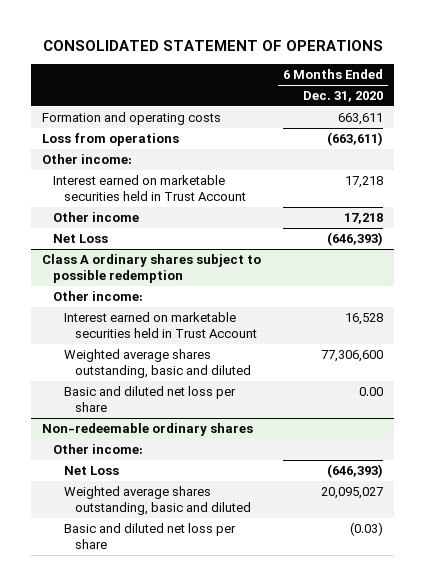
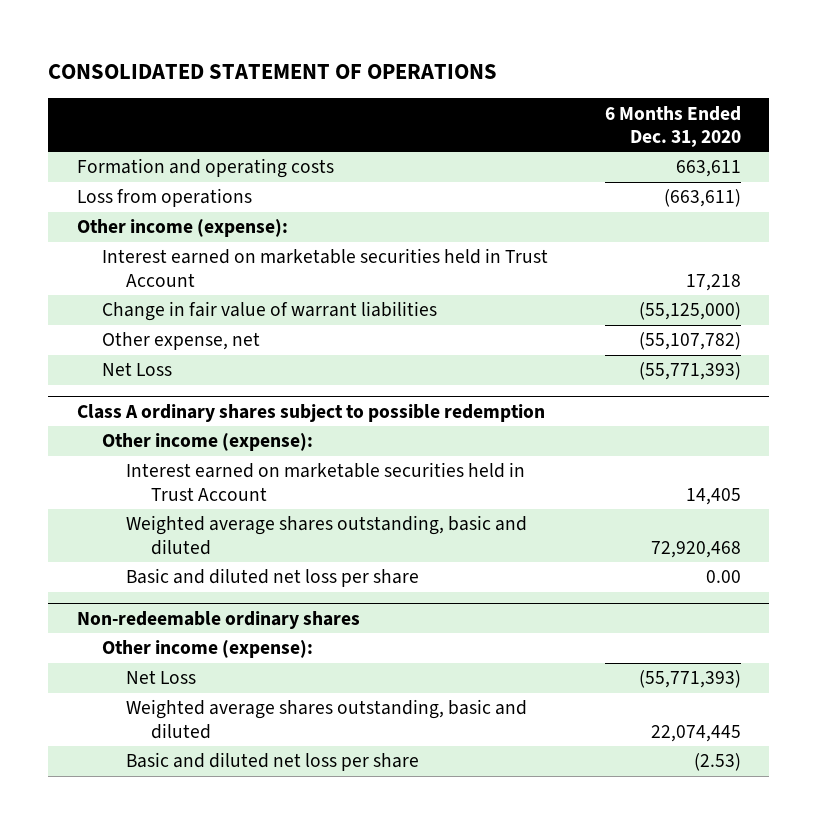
[42,153,133,164] Other income: -> [76,219,288,238] Other income (expense):
none -> [101,301,437,322] Change in fair value of warrant liabilities
[53,211,140,222] Other income -> [101,332,260,351] Other expense, net
[343,212,383,224] 17,218 -> [638,332,741,351] (55,107,782)
[326,231,383,246] (646,393) -> [638,362,741,381] (55,771,393)
[53,290,144,301] Other income: -> [101,433,313,452] Other income (expense):
[344,312,383,325] 16,528 -> [685,487,741,505] 14,405
[320,349,383,362] 77,306,600 -> [650,540,741,558] 72,920,468
[53,443,144,454] Other income: -> [101,640,313,659] Other income (expense):
[326,463,383,478] (646,393) -> [638,670,741,689] (55,771,393)
[320,486,383,499] 20,095,027 -> [650,724,741,742] 22,074,445
[349,521,383,536] (0.03) -> [693,753,741,772] (2.53)

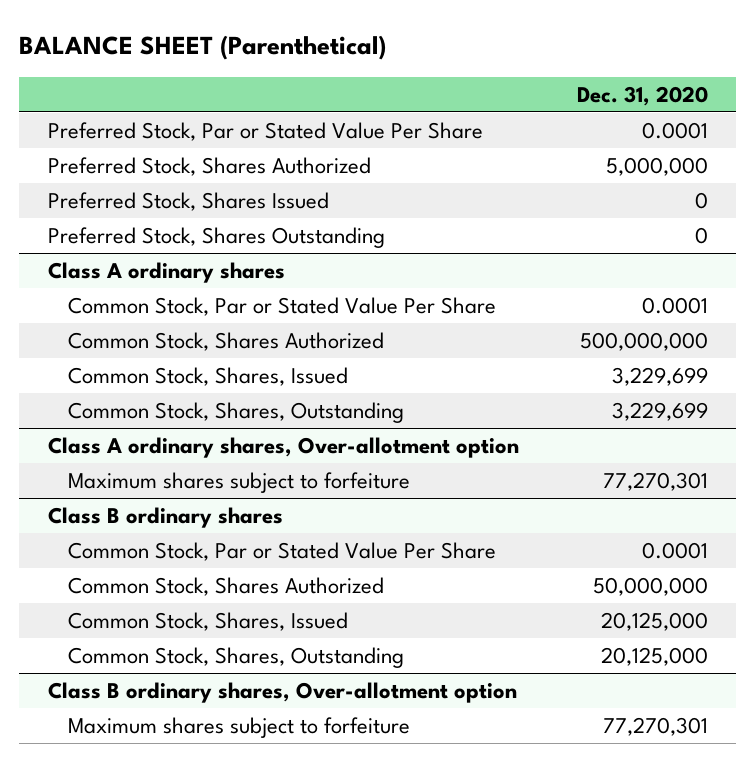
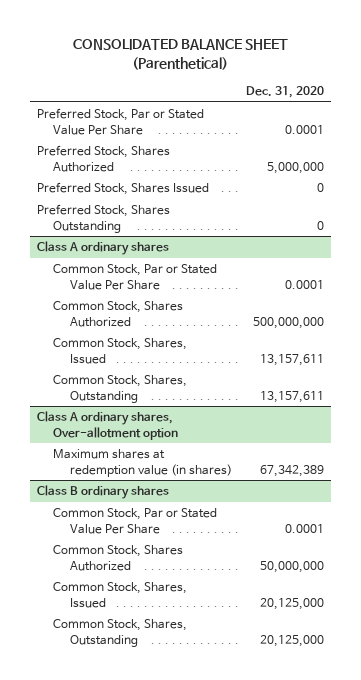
[19,35,387,61] BALANCE SHEET (Parenthetical) -> [73,38,289,70] CONSOLIDATED BALANCE SHEET (Parenthetical)
[611,367,708,387] 3,229,699 -> [260,353,325,366] 13,157,611
[611,402,708,422] 3,229,699 -> [260,390,325,403] 13,157,611
[68,472,411,494] Maximum shares subject to forfeiture -> [53,449,233,477] Maximum shares at redemption value (in shares)
[602,472,708,492] 77,270,301 -> [260,464,325,477] 67,342,389
[47,682,517,704] Class B ordinary shares, Over-allotment option -> none
[68,717,411,739] Maximum shares subject to forfeiture -> none

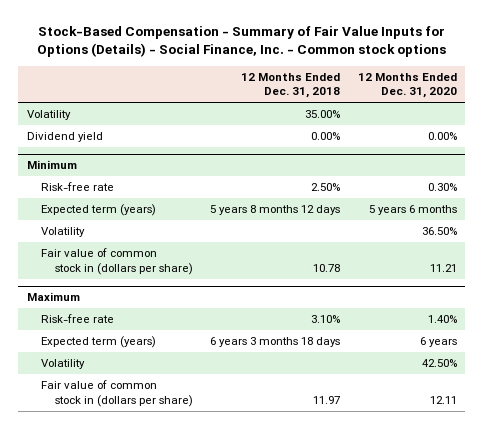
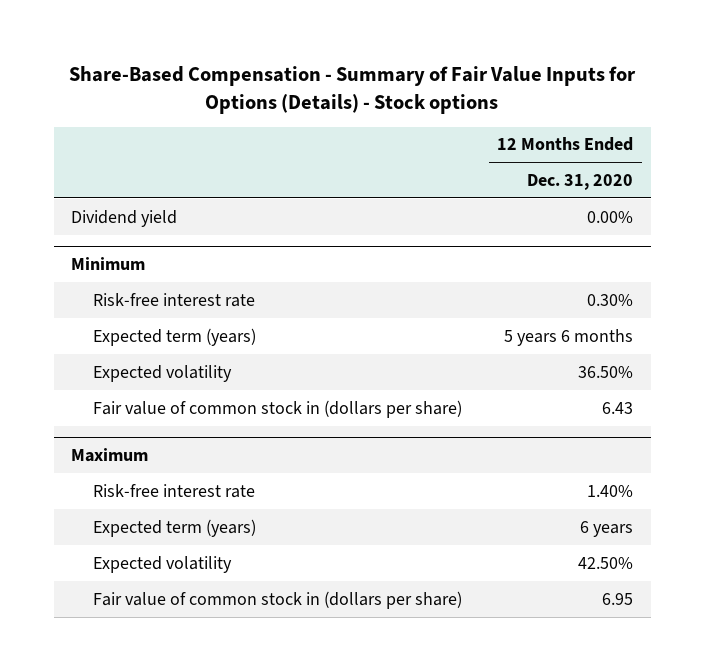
[36,26,446,58] Stock-Based Compensation - Summary of Fair Value Inputs for Options (Details) - Social Finance, Inc. - Common stock options -> [69,66,637,114] Share-Based Compensation - Summary of Fair Value Inputs for Options (Details) - Stock options
[241,72,341,99] 12 Months Ended Dec. 31, 2018 -> none
[26,110,71,121] Volatility -> none
[40,182,114,192] Risk-free rate -> [93,292,256,307] Risk-free interest rate
[40,227,85,238] Volatility -> [93,364,233,382] Expected volatility
[429,263,457,272] 11.21 -> [602,401,634,414] 6.43
[40,314,114,324] Risk-free rate -> [93,483,256,498] Risk-free interest rate
[40,359,85,370] Volatility -> [93,555,233,573] Expected volatility
[429,395,457,404] 12.11 -> [602,592,634,605] 6.95

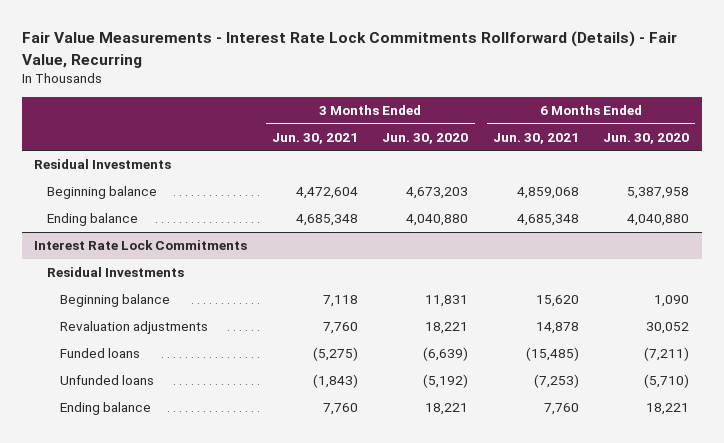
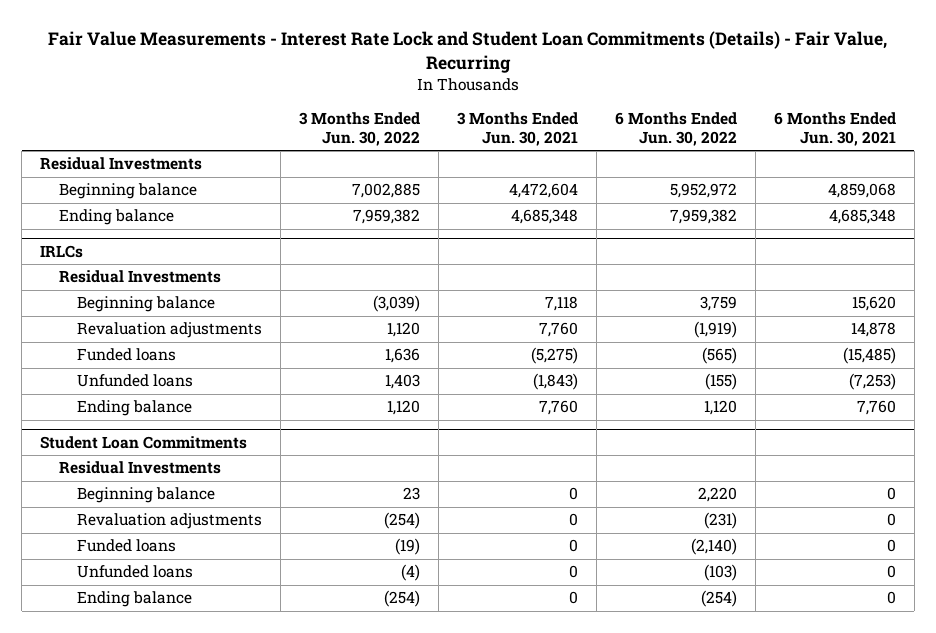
[22,31,678,68] Fair Value Measurements - Interest Rate Lock Commitments Rollforward (Details) - Fair Value, Recurring -> [47,31,887,74] Fair Value Measurements - Interest Rate Lock and Student Loan Commitments (Details) - Fair Value, Recurring
[382,132,469,144] Jun. 30, 2020 -> none
[603,132,690,144] Jun. 30, 2020 -> none
none -> [299,111,421,146] 3 Months Ended Jun. 30, 2022
none -> [614,111,737,146] 6 Months Ended Jun. 30, 2022
[34,240,248,251] Interest Rate Lock Commitments -> [40,244,84,258] IRLCs
none -> [40,435,248,449] Student Loan Commitments
none -> [58,461,221,475] Residual Investments
none -> [77,487,216,504] Beginning balance
none -> [77,513,263,530] Revaluation adjustments
none -> [77,539,177,553] Funded loans
none -> [77,565,194,579] Unfunded loans
none -> [77,591,193,608] Ending balance

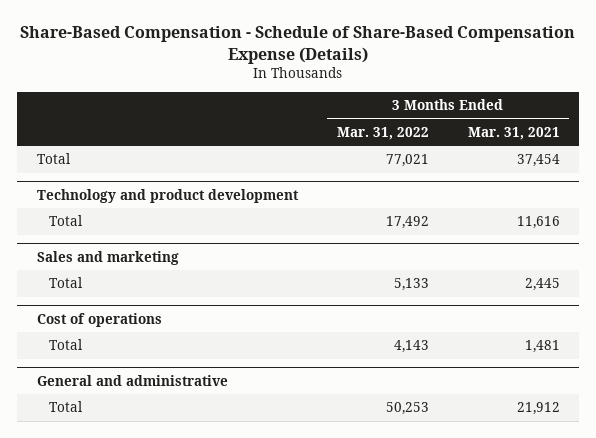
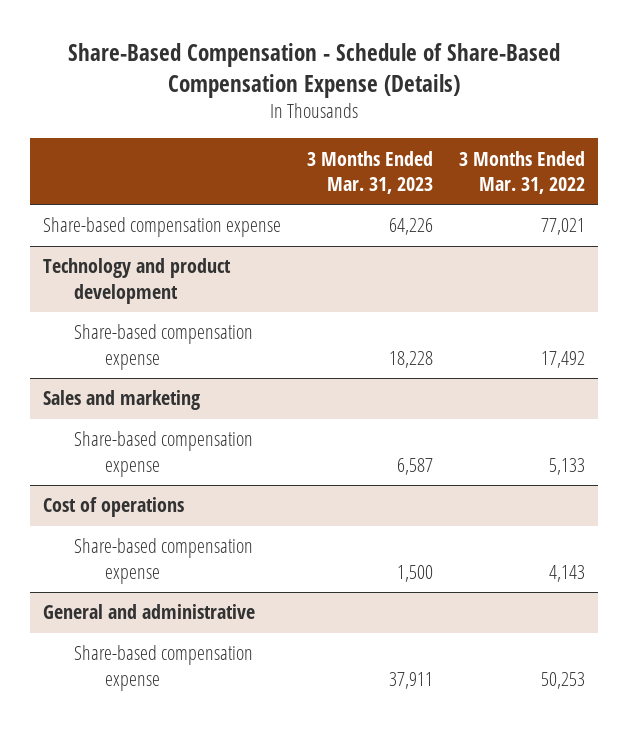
[467,126,560,140] Mar. 31, 2021 -> none
none -> [307,150,434,194] 3 Months Ended Mar. 31, 2023
[36,153,71,165] Total -> [43,217,282,238] Share-based compensation expense
[48,215,83,227] Total -> [74,324,254,370] Share-based compensation expense
[48,277,83,289] Total -> [74,431,254,477] Share-based compensation expense
[48,339,83,351] Total -> [74,538,254,584] Share-based compensation expense
[48,401,83,413] Total -> [74,645,254,691] Share-based compensation expense

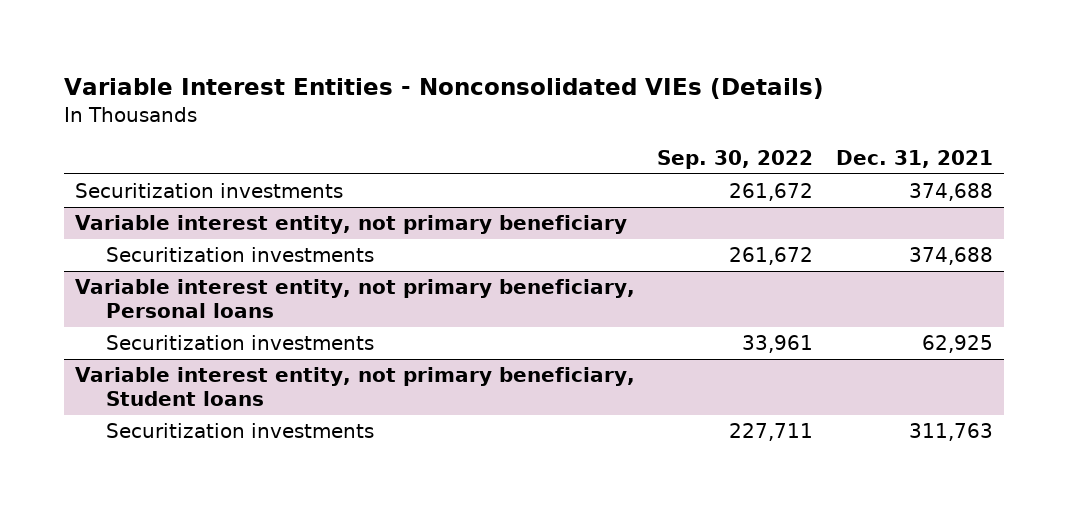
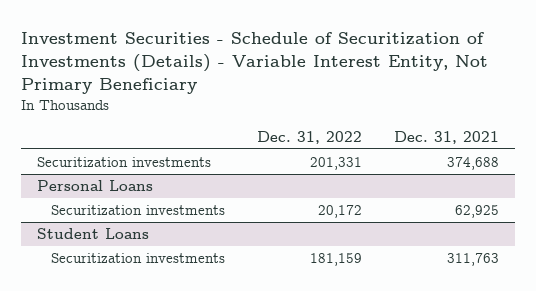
[63,77,824,99] Variable Interest Entities - Nonconsolidated VIEs (Details) -> [21,32,489,95] Investment Securities - Schedule of Securitization of Investments (Details) - Variable Interest Entity, Not Primary Beneficiary
[657,150,814,170] Sep. 30, 2022 -> none
none -> [257,130,363,144] Dec. 31, 2022
[106,247,375,263] Securitization investments -> none
[74,279,635,319] Variable interest entity, not primary beneficiary, Personal loans -> none
[74,215,627,235] Variable interest entity, not primary beneficiary -> [37,180,154,192] Personal Loans
[74,367,635,407] Variable interest entity, not primary beneficiary, Student loans -> none
none -> [37,228,150,240] Student Loans

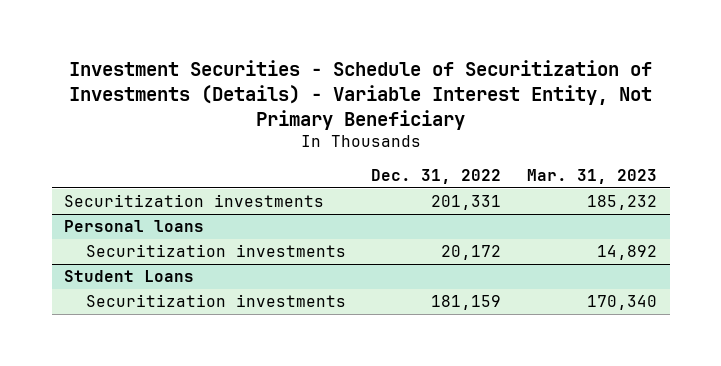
[394,130,500,144] Dec. 31, 2021 -> none
none -> [526,169,657,185] Mar. 31, 2023
[37,180,154,192] Personal Loans -> [64,220,205,233] Personal loans

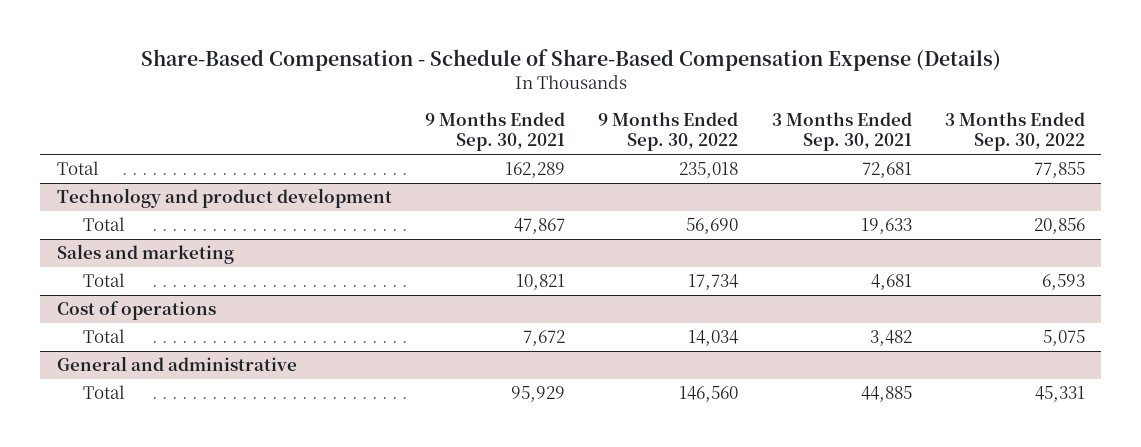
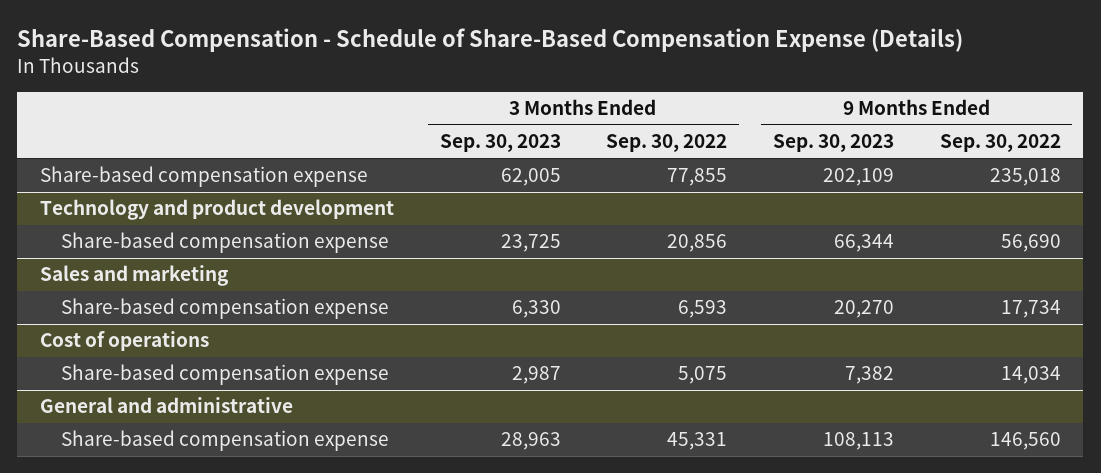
[424,111,565,152] 9 Months Ended Sep. 30, 2021 -> none
[771,111,912,152] 3 Months Ended Sep. 30, 2021 -> none
none -> [439,134,561,153] Sep. 30, 2023
none -> [772,134,894,153] Sep. 30, 2023
[56,161,99,176] Total -> [40,166,369,188] Share-based compensation expense
[83,217,126,232] Total -> [61,232,390,254] Share-based compensation expense
[83,273,126,288] Total -> [61,298,390,320] Share-based compensation expense
[83,329,126,344] Total -> [61,364,390,386] Share-based compensation expense
[83,385,126,400] Total -> [61,430,390,452] Share-based compensation expense

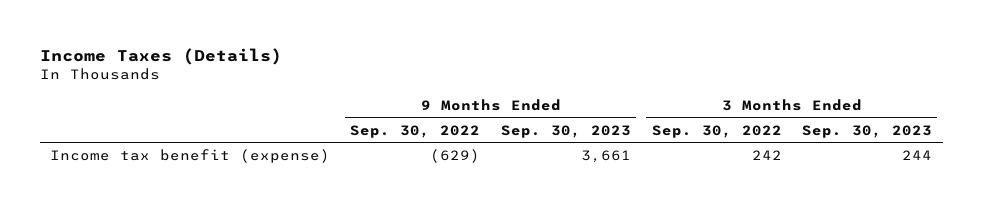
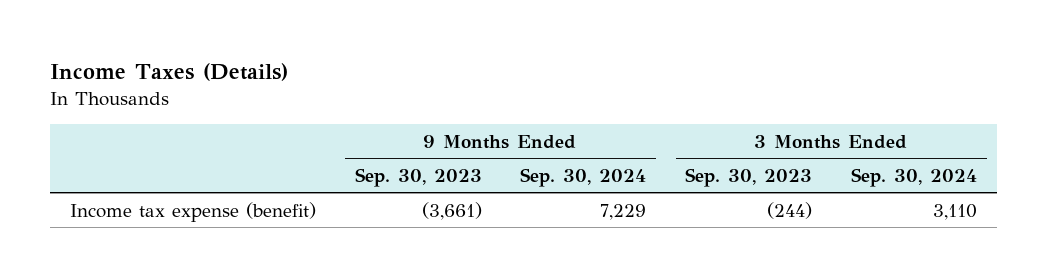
[350,124,481,138] Sep. 30, 2022 -> none
[651,124,782,138] Sep. 30, 2022 -> none
none -> [520,167,647,187] Sep. 30, 2024
none -> [851,167,978,187] Sep. 30, 2024
[49,149,330,164] Income tax benefit (expense) -> [69,201,316,222] Income tax expense (benefit)
[581,150,632,164] 3,661 -> [421,201,482,220] (3,661)
[902,150,933,161] 244 -> [767,201,813,219] (244)

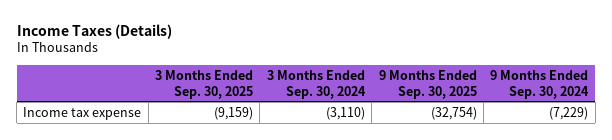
[354,167,482,187] Sep. 30, 2023 -> none
[685,167,813,187] Sep. 30, 2023 -> none
none -> [155,69,254,99] 3 Months Ended Sep. 30, 2025
none -> [378,69,477,99] 9 Months Ended Sep. 30, 2025
[69,201,316,222] Income tax expense (benefit) -> [23,106,142,120] Income tax expense
[600,203,647,220] 7,229 -> [549,106,589,120] (7,229)
[933,203,978,220] 3,110 -> [325,106,365,120] (3,110)

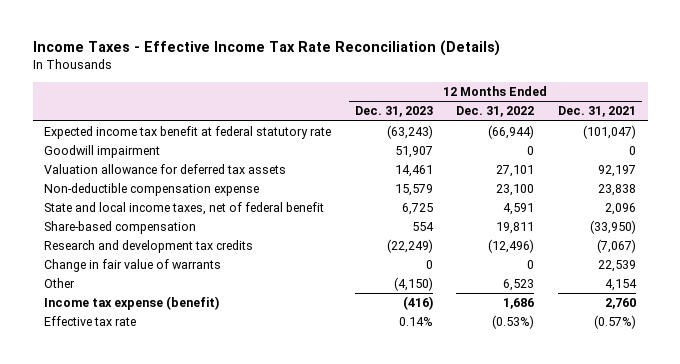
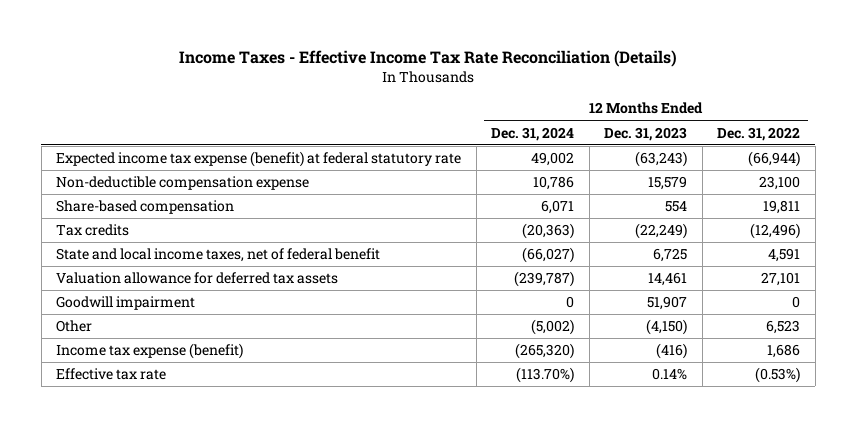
[557,106,636,118] Dec. 31, 2021 -> none
none -> [491,126,575,141] Dec. 31, 2024
[44,126,332,140] Expected income tax benefit at federal statutory rate -> [56,151,462,168] Expected income tax expense (benefit) at federal statutory rate
[44,259,222,273] Change in fair value of warrants -> none
[44,240,254,254] Research and development tax credits -> [56,224,130,237] Tax credits
[44,202,325,216] State and local income taxes, net of federal benefit -> [56,248,381,263] State and local income taxes, net of federal benefit
[44,164,287,175] Valuation allowance for deferred tax assets -> [56,272,339,285] Valuation allowance for deferred tax assets
[44,145,161,159] Goodwill impairment -> [56,296,196,311] Goodwill impairment

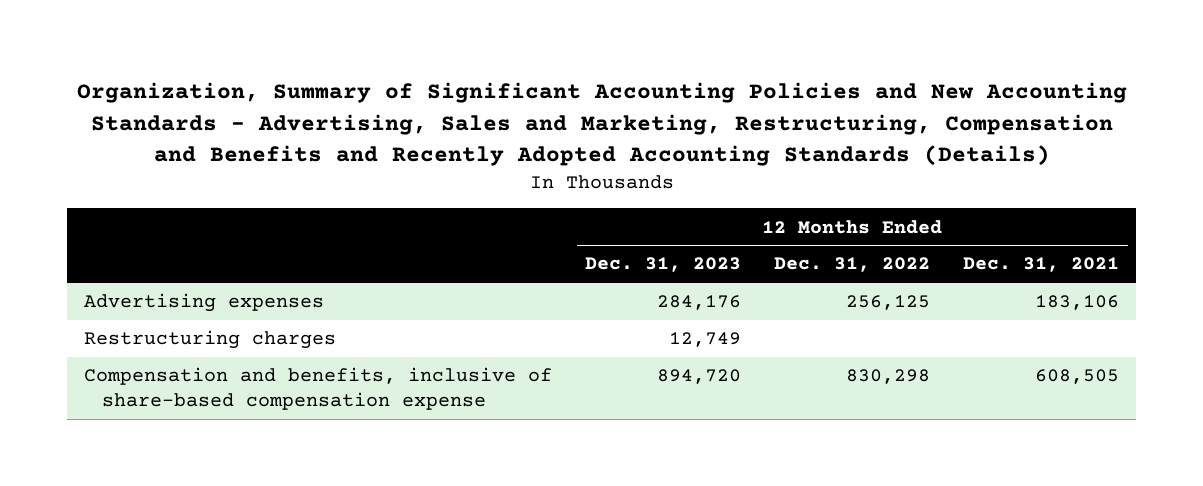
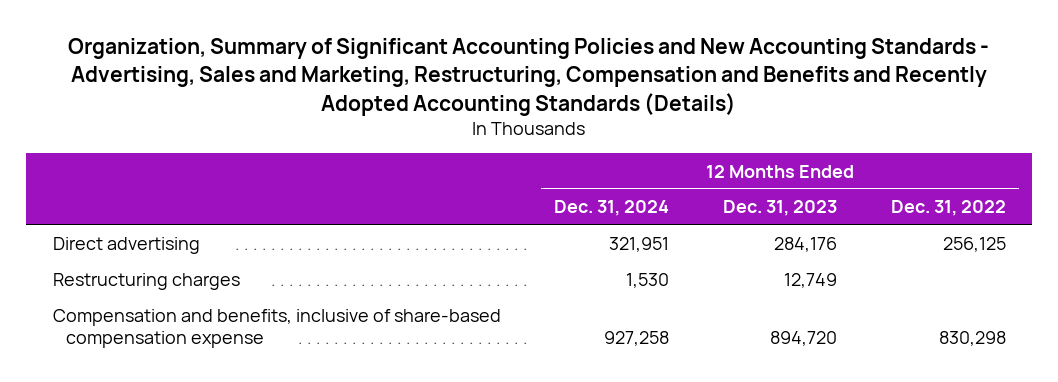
[963,257,1120,273] Dec. 31, 2021 -> none
none -> [554,200,670,217] Dec. 31, 2024
[83,293,324,313] Advertising expenses -> [52,237,200,255] Direct advertising

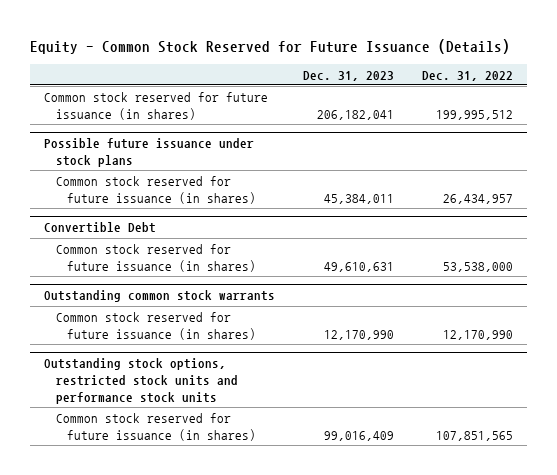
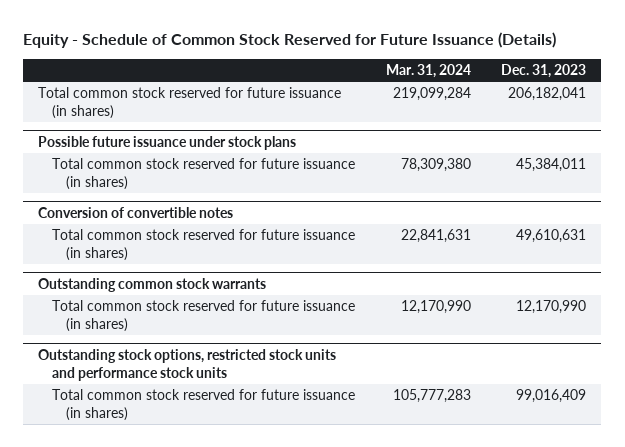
[30,38,511,54] Equity - Common Stock Reserved for Future Issuance (Details) -> [23,31,557,48] Equity - Schedule of Common Stock Reserved for Future Issuance (Details)
[421,70,513,81] Dec. 31, 2022 -> none
none -> [385,64,471,79] Mar. 31, 2024
[44,91,269,120] Common stock reserved for future issuance (in shares) -> [38,87,342,119] Total common stock reserved for future issuance (in shares)
[55,175,257,204] Common stock reserved for future issuance (in shares) -> [52,158,356,190] Total common stock reserved for future issuance (in shares)
[44,222,157,234] Convertible Debt -> [38,207,234,219] Conversion of convertible notes
[55,243,257,272] Common stock reserved for future issuance (in shares) -> [52,229,356,261] Total common stock reserved for future issuance (in shares)
[55,311,257,340] Common stock reserved for future issuance (in shares) -> [52,300,356,332] Total common stock reserved for future issuance (in shares)
[55,412,257,441] Common stock reserved for future issuance (in shares) -> [52,389,356,421] Total common stock reserved for future issuance (in shares)

